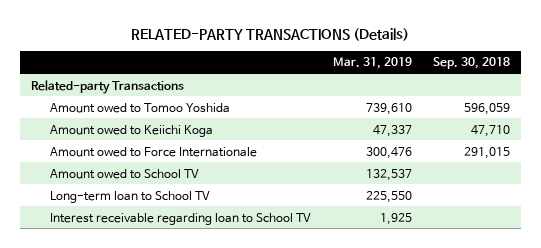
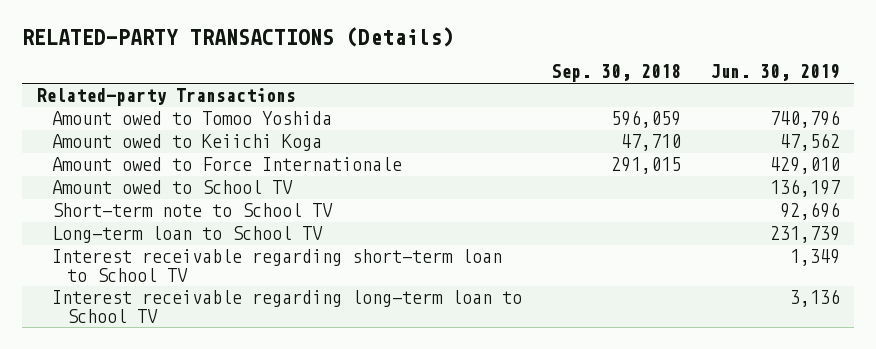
[332,57,412,70] Mar. 31, 2019 -> none
none -> [709,64,840,82] Jun. 30, 2019
none -> [51,203,333,218] Short-term note to School TV
none -> [51,249,502,282] Interest receivable regarding short-term loan to School TV
[49,212,311,225] Interest receivable regarding loan to School TV -> [51,290,522,323] Interest receivable regarding long-term loan to School TV

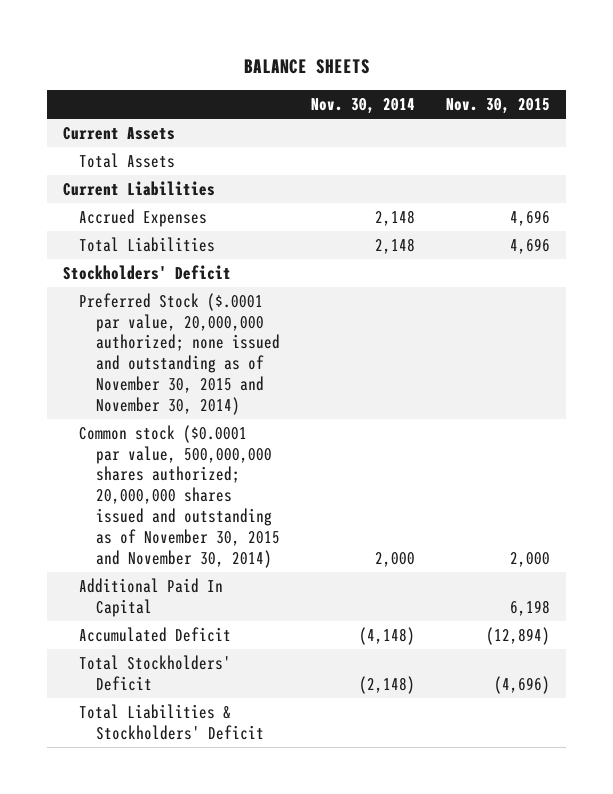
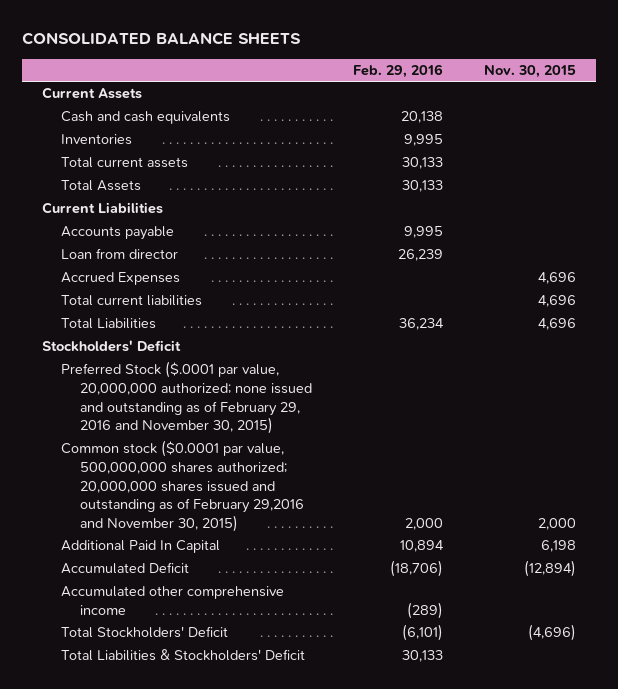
[243,59,370,75] BALANCE SHEETS -> [21,32,301,46] CONSOLIDATED BALANCE SHEETS
[310,98,415,115] Nov. 30, 2014 -> none
none -> [352,63,443,78] Feb. 29, 2016
none -> [61,111,231,125] Cash and cash equivalents
none -> [61,134,133,146] Inventories
none -> [61,157,189,169] Total current assets
none -> [61,226,175,241] Accounts payable
none -> [61,248,179,260] Loan from director
none -> [61,295,203,307] Total current liabilities
[79,292,280,415] Preferred Stock ($.0001 par value, 20,000,000 authorized; none issued and outstanding as of November 30, 2015 and November 30, 2014) -> [61,361,313,435] Preferred Stock ($.0001 par value, 20,000,000 authorized; none issued and outstanding as of February 29, 2016 and November 30, 2015)
[79,424,280,568] Common stock ($0.0001 par value, 500,000,000 shares authorized; 20,000,000 shares issued and outstanding as of November 30, 2015 and November 30, 2014) -> [61,440,305,532] Common stock ($0.0001 par value, 500,000,000 shares authorized; 20,000,000 shares issued and outstanding as of February 29,2016 and November 30, 2015)
none -> [61,586,285,615] Accumulated other comprehensive income

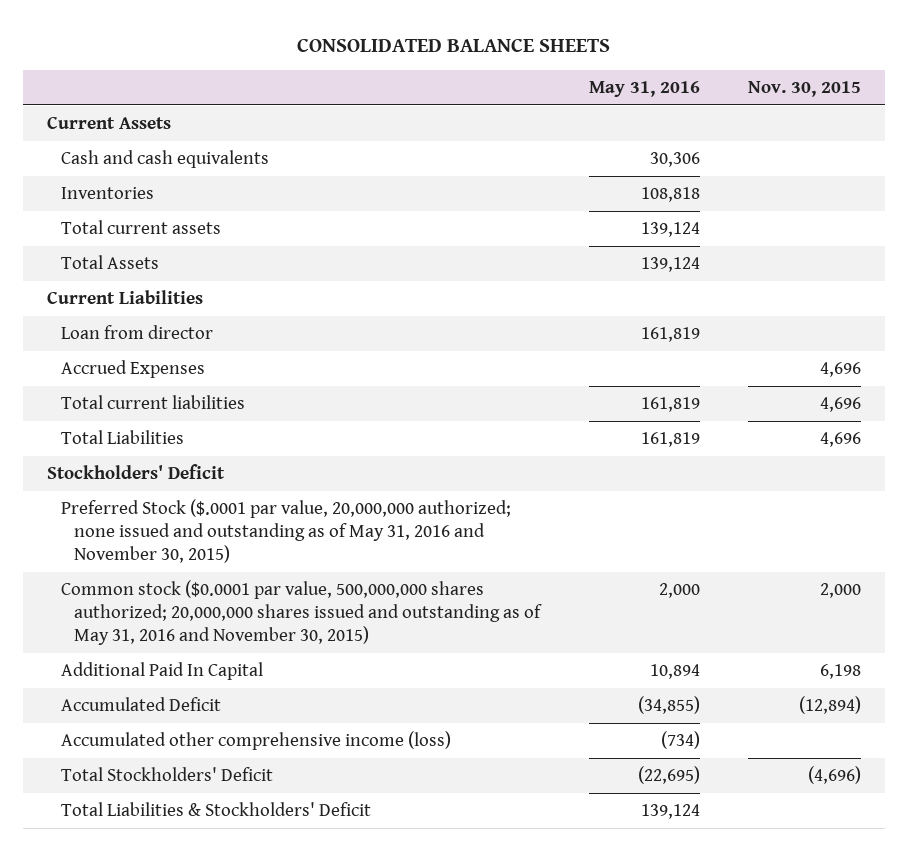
[352,63,443,78] Feb. 29, 2016 -> none
none -> [588,81,700,98] May 31, 2016
[61,226,175,241] Accounts payable -> none
[61,361,313,435] Preferred Stock ($.0001 par value, 20,000,000 authorized; none issued and outstanding as of February 29, 2016 and November 30, 2015) -> [60,499,511,564] Preferred Stock ($.0001 par value, 20,000,000 authorized; none issued and outstanding as of May 31, 2016 and November 30, 2015)
[61,440,305,532] Common stock ($0.0001 par value, 500,000,000 shares authorized; 20,000,000 shares issued and outstanding as of February 29,2016 and November 30, 2015) -> [60,580,543,646] Common stock ($0.0001 par value, 500,000,000 shares authorized; 20,000,000 shares issued and outstanding as of May 31, 2016 and November 30, 2015)
[61,586,285,615] Accumulated other comprehensive income -> [60,731,451,751] Accumulated other comprehensive income (loss)

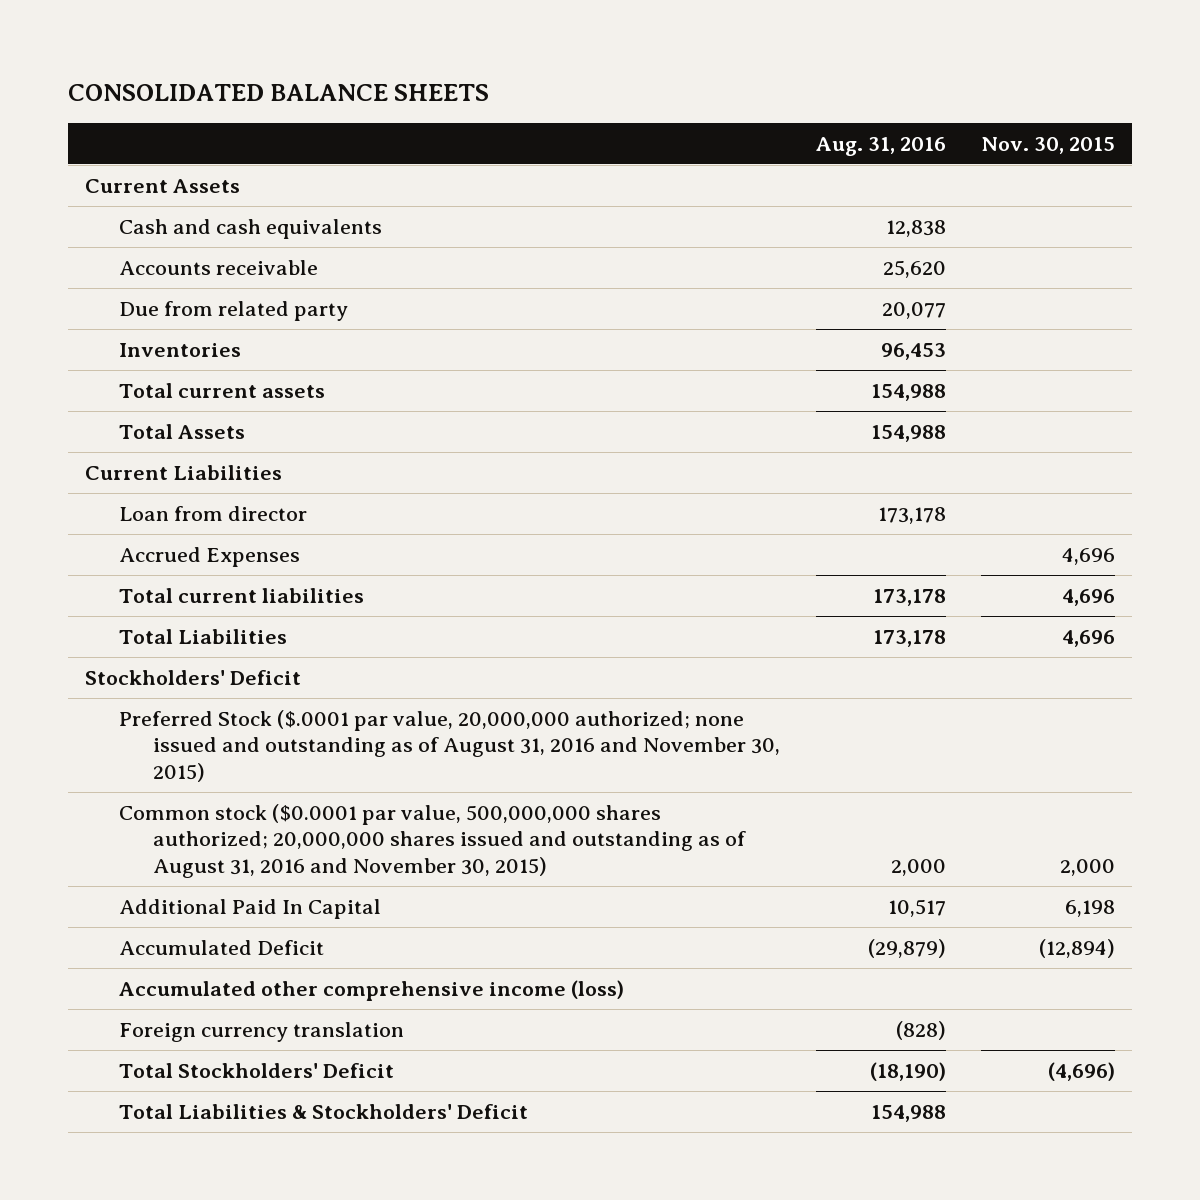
[588,81,700,98] May 31, 2016 -> none
none -> [815,136,946,156] Aug. 31, 2016
none -> [119,259,319,275] Accounts receivable
none -> [119,300,349,321] Due from related party
[60,499,511,564] Preferred Stock ($.0001 par value, 20,000,000 authorized; none issued and outstanding as of May 31, 2016 and November 30, 2015) -> [119,709,781,782] Preferred Stock ($.0001 par value, 20,000,000 authorized; none issued and outstanding as of August 31, 2016 and November 30, 2015)
[60,580,543,646] Common stock ($0.0001 par value, 500,000,000 shares authorized; 20,000,000 shares issued and outstanding as of May 31, 2016 and November 30, 2015) -> [119,803,747,878] Common stock ($0.0001 par value, 500,000,000 shares authorized; 20,000,000 shares issued and outstanding as of August 31, 2016 and November 30, 2015)
none -> [119,1021,405,1042] Foreign currency translation

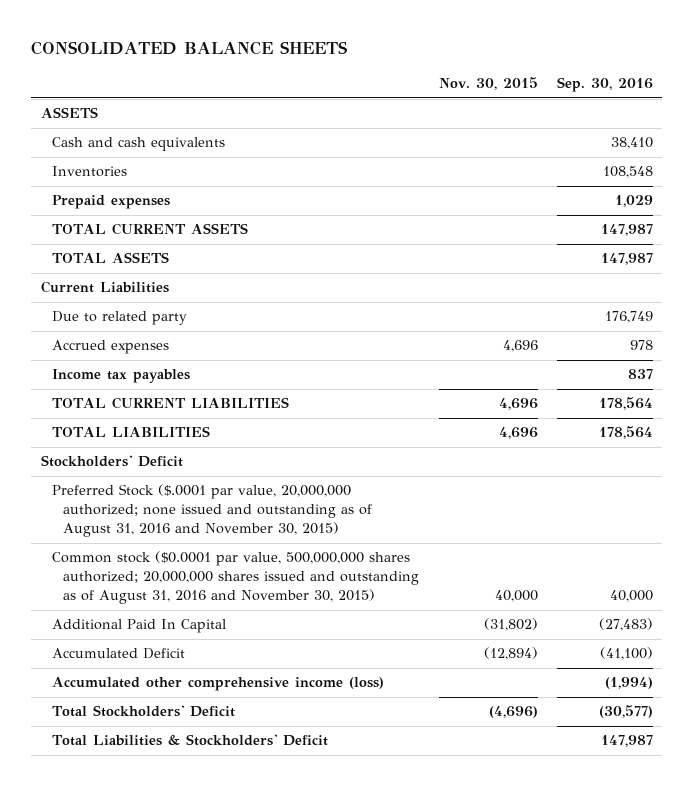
[815,136,946,156] Aug. 31, 2016 -> none
none -> [556,77,653,93] Sep. 30, 2016
[85,178,241,193] Current Assets -> [41,107,99,119] ASSETS
[119,259,319,275] Accounts receivable -> none
[119,300,349,321] Due from related party -> none
none -> [52,195,171,210] Prepaid expenses
[119,382,326,398] Total current assets -> [52,223,249,236] TOTAL CURRENT ASSETS
[119,423,246,439] Total Assets -> [52,252,170,264] TOTAL ASSETS
[119,505,308,521] Loan from director -> [52,311,188,326] Due to related party
[119,546,301,567] Accrued Expenses -> [52,340,170,355] Accrued expenses
none -> [52,369,191,384] Income tax payables
[119,587,365,603] Total current liabilities -> [52,397,290,410] TOTAL CURRENT LIABILITIES
[119,628,288,644] Total Liabilities -> [52,426,211,438] TOTAL LIABILITIES
[1059,858,1115,876] 2,000 -> [494,590,538,603] 40,000
[1064,899,1115,917] 6,198 -> [483,618,538,632] (31,802)
[119,1021,405,1042] Foreign currency translation -> none

